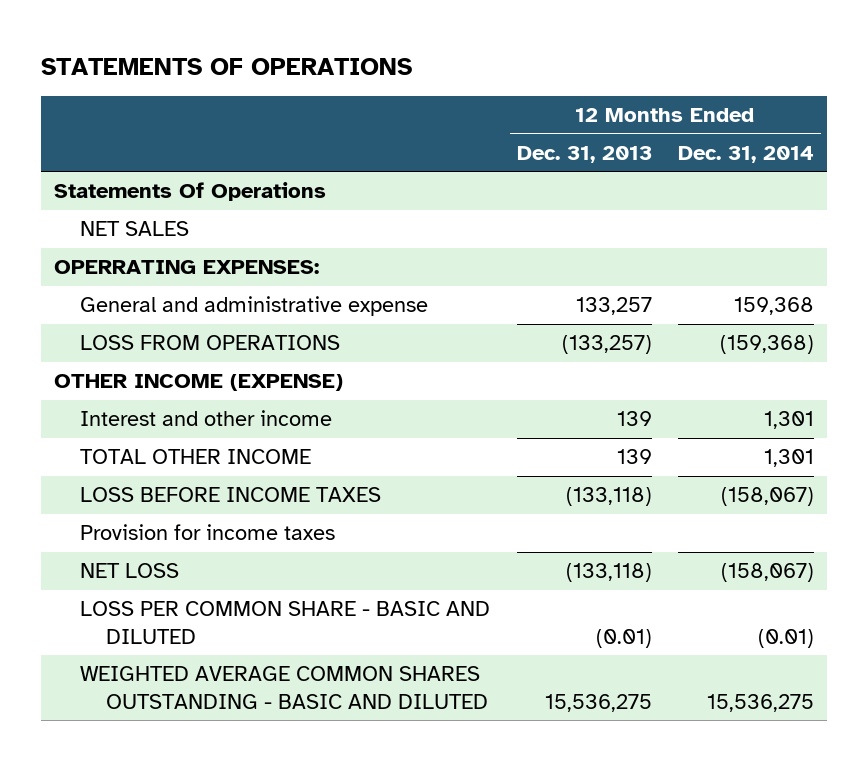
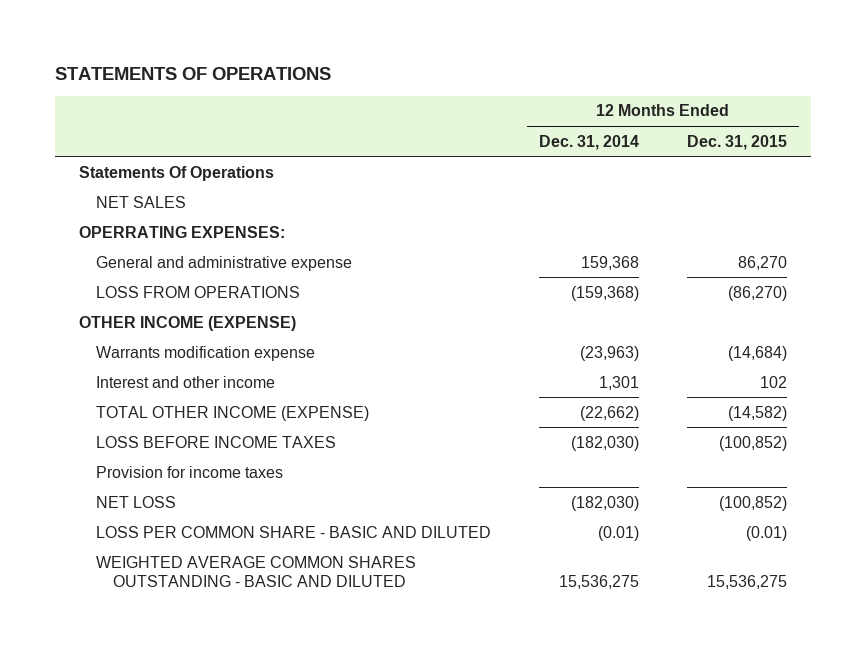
[516,145,652,163] Dec. 31, 2013 -> none
none -> [687,134,788,150] Dec. 31, 2015
none -> [95,345,315,361] Warrants modification expense
[80,449,312,465] TOTAL OTHER INCOME -> [95,405,369,421] TOTAL OTHER INCOME (EXPENSE)
[764,449,815,468] 1,301 -> [579,405,639,421] (22,662)
[721,487,815,507] (158,067) -> [570,435,639,451] (182,030)
[721,563,815,583] (158,067) -> [570,495,639,511] (182,030)

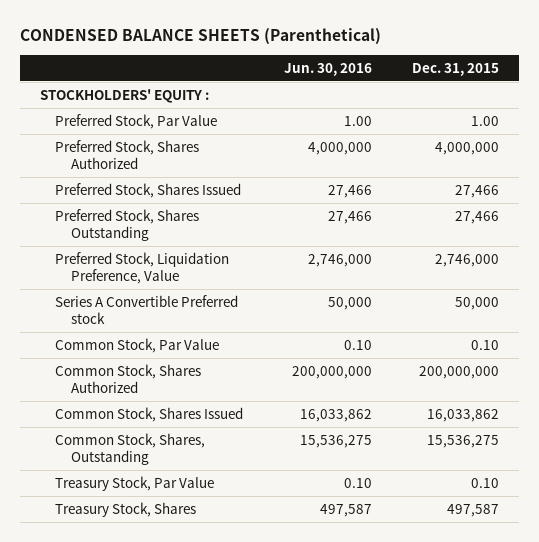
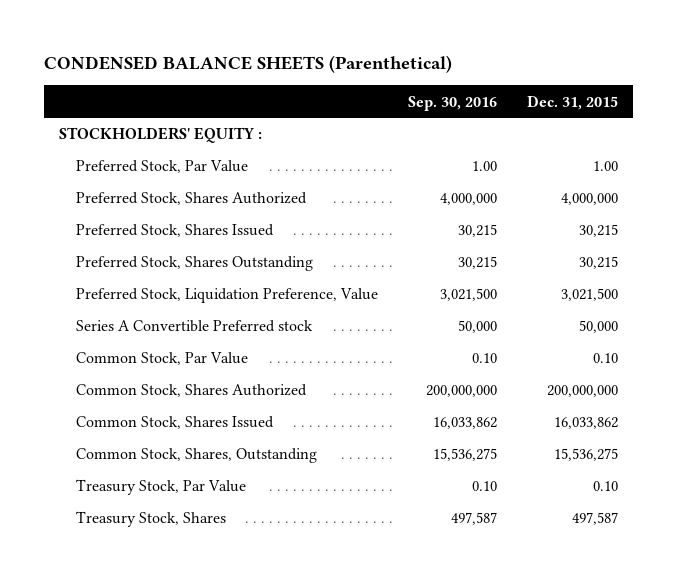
[283,62,372,76] Jun. 30, 2016 -> none
none -> [408,95,498,111] Sep. 30, 2016
[454,185,499,199] 27,466 -> [579,224,619,238] 30,215
[454,211,499,225] 27,466 -> [579,256,619,270] 30,215
[434,254,499,268] 2,746,000 -> [561,288,619,302] 3,021,500

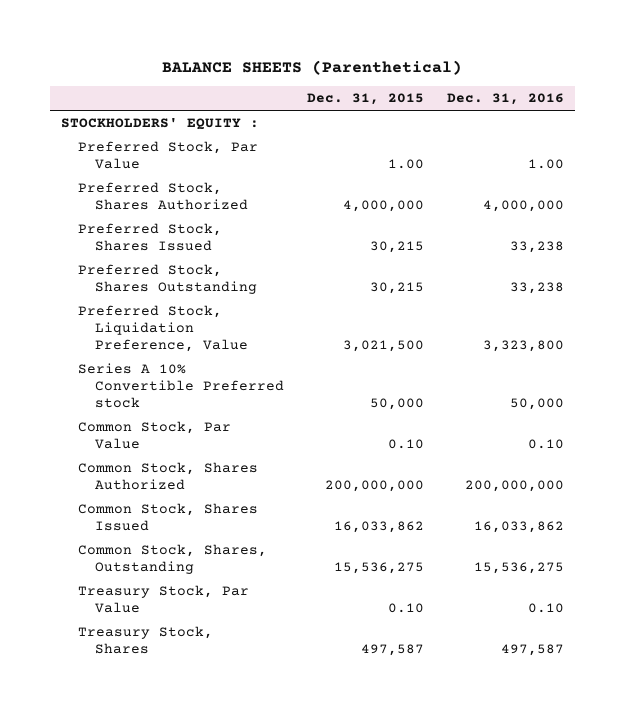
[44,55,453,74] CONDENSED BALANCE SHEETS (Parenthetical) -> [162,59,463,75] BALANCE SHEETS (Parenthetical)
[408,95,498,111] Sep. 30, 2016 -> none
none -> [446,93,564,106] Dec. 31, 2016
[76,320,314,333] Series A Convertible Preferred stock -> [78,363,285,408] Series A 10% Convertible Preferred stock

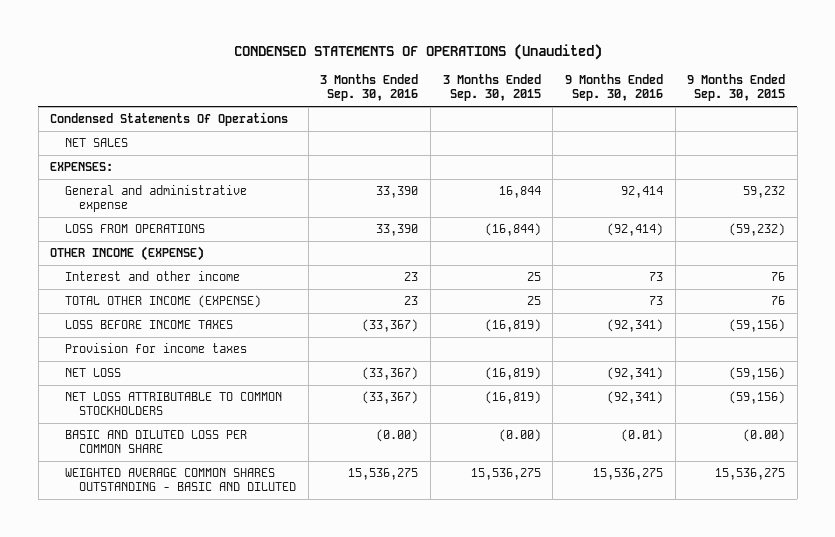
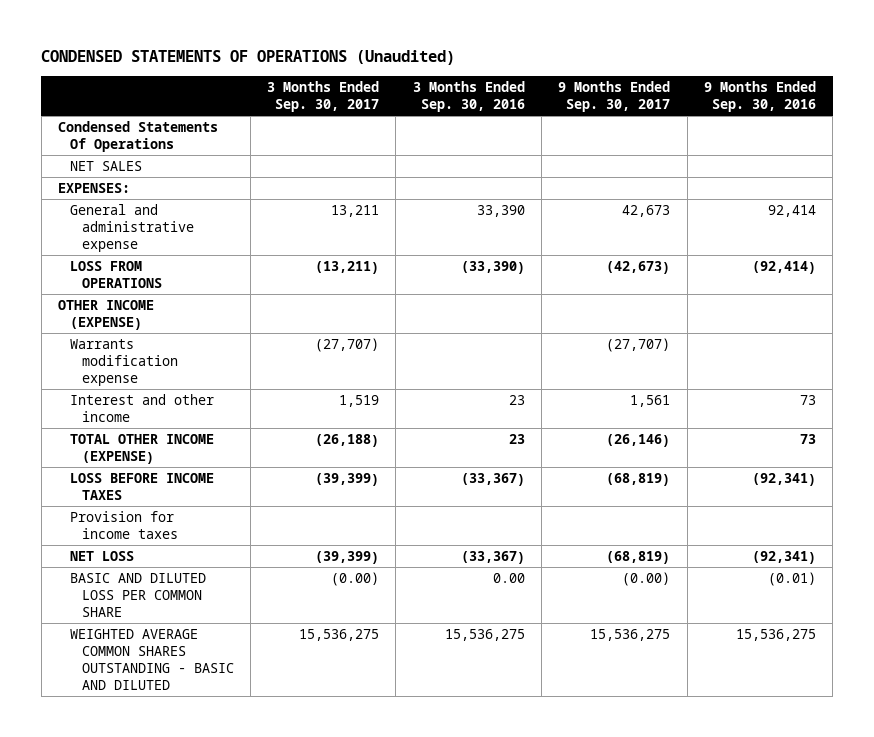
[442,73,541,102] 3 Months Ended Sep. 30, 2015 -> none
[687,73,786,102] 9 Months Ended Sep. 30, 2015 -> none
none -> [267,80,380,113] 3 Months Ended Sep. 30, 2017
none -> [558,80,671,113] 9 Months Ended Sep. 30, 2017
[376,223,419,236] 33,390 -> [460,260,525,274] (33,390)
none -> [69,338,178,387] Warrants modification expense
[64,391,282,416] NET LOSS ATTRIBUTABLE TO COMMON STOCKHOLDERS -> none
[376,428,419,442] (0.00) -> [492,572,525,583] 0.00

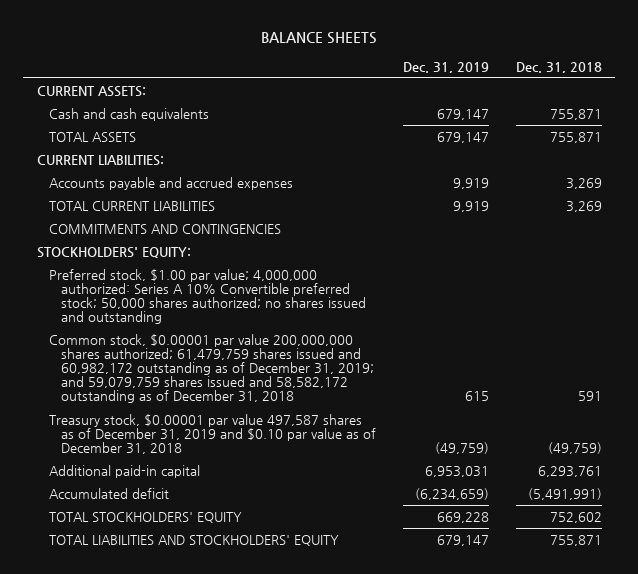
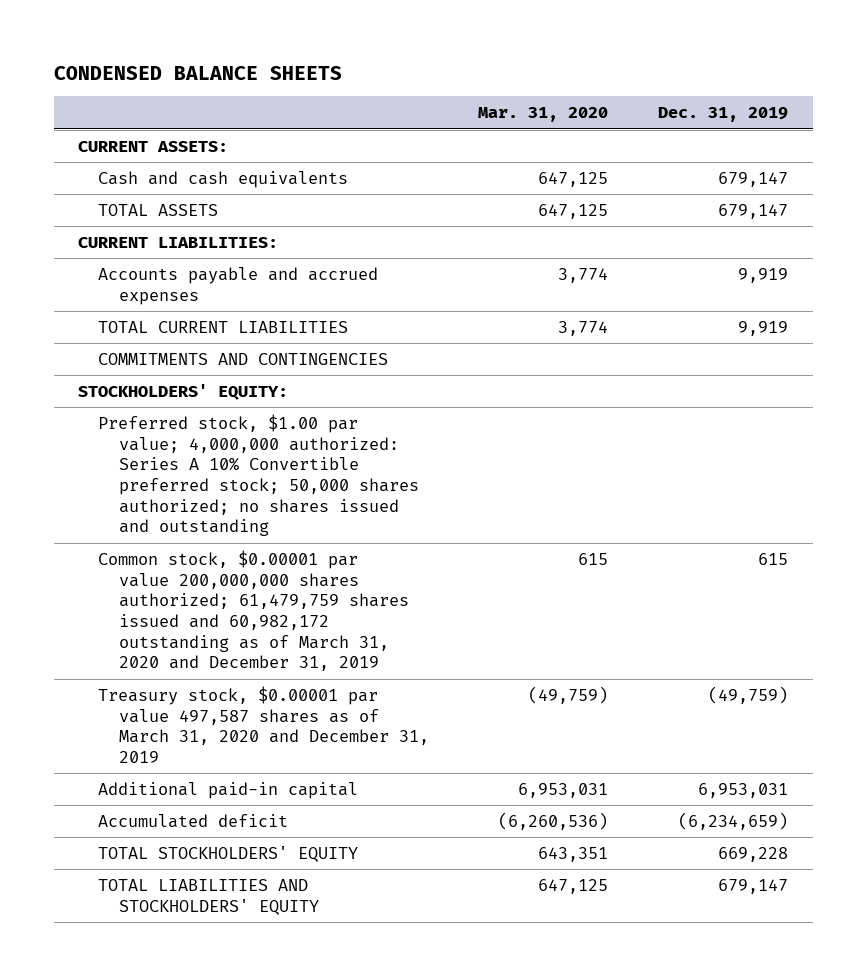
[261,32,378,45] BALANCE SHEETS -> [53,65,342,80] CONDENSED BALANCE SHEETS
[515,61,602,73] Dec. 31, 2018 -> none
none -> [478,107,609,123] Mar. 31, 2020
[48,333,374,404] Common stock, $0.00001 par value 200,000,000 shares authorized; 61,479,759 shares issued and 60,982,172 outstanding as of December 31, 2019; and 59,079,759 shares issued and 58,582,172 outstanding as of December 31, 2018 -> [98,550,409,672] Common stock, $0.00001 par value 200,000,000 shares authorized; 61,479,759 shares issued and 60,982,172 outstanding as of March 31, 2020 and December 31, 2019
[48,413,376,455] Treasury stock, $0.00001 par value 497,587 shares as of December 31, 2019 and $0.10 par value as of December 31, 2018 -> [98,686,429,764] Treasury stock, $0.00001 par value 497,587 shares as of March 31, 2020 and December 31, 2019

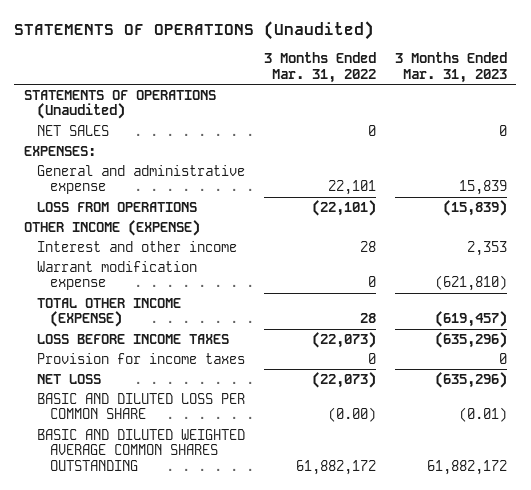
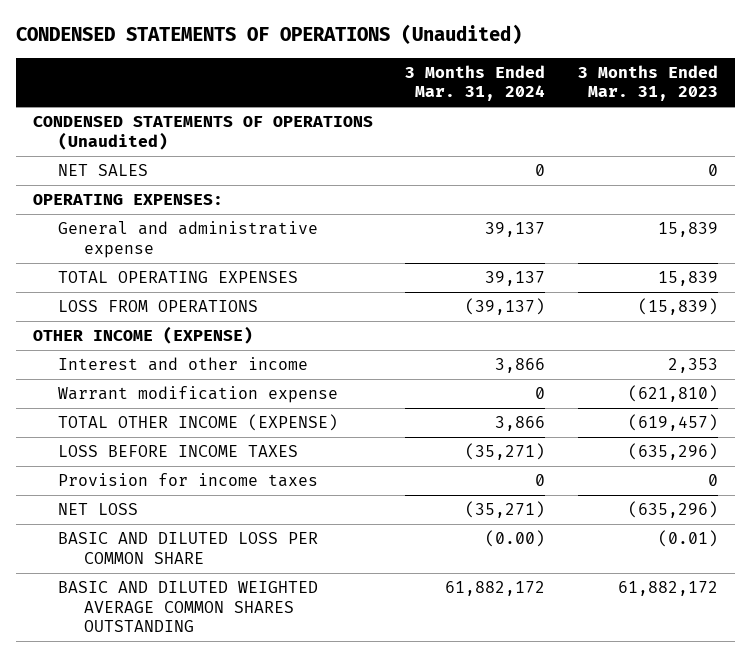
[14,21,375,41] STATEMENTS OF OPERATIONS (Unaudited) -> [16,24,523,45] CONDENSED STATEMENTS OF OPERATIONS (Unaudited)
[263,52,376,84] 3 Months Ended Mar. 31, 2022 -> none
none -> [405,64,546,102] 3 Months Ended Mar. 31, 2024
[23,89,216,120] STATEMENTS OF OPERATIONS (Unaudited) -> [32,116,373,150] CONDENSED STATEMENTS OF OPERATIONS (Unaudited)
[23,145,96,156] EXPENSES: -> [32,194,223,206] OPERATING EXPENSES:
none -> [58,271,299,284] TOTAL OPERATING EXPENSES

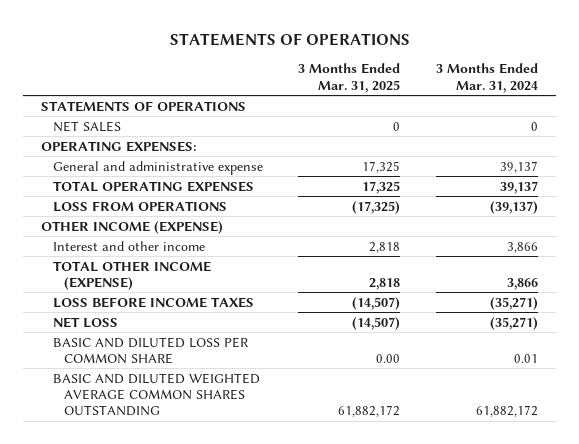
[16,24,523,45] CONDENSED STATEMENTS OF OPERATIONS (Unaudited) -> [169,32,410,46] STATEMENTS OF OPERATIONS
[578,64,719,102] 3 Months Ended Mar. 31, 2023 -> none
none -> [298,63,401,93] 3 Months Ended Mar. 31, 2025
[32,116,373,150] CONDENSED STATEMENTS OF OPERATIONS (Unaudited) -> [40,100,246,112] STATEMENTS OF OPERATIONS
[58,386,339,404] Warrant modification expense -> none
[58,473,319,488] Provision for income taxes -> none
[485,530,546,548] (0.00) -> [514,353,539,363] 0.01

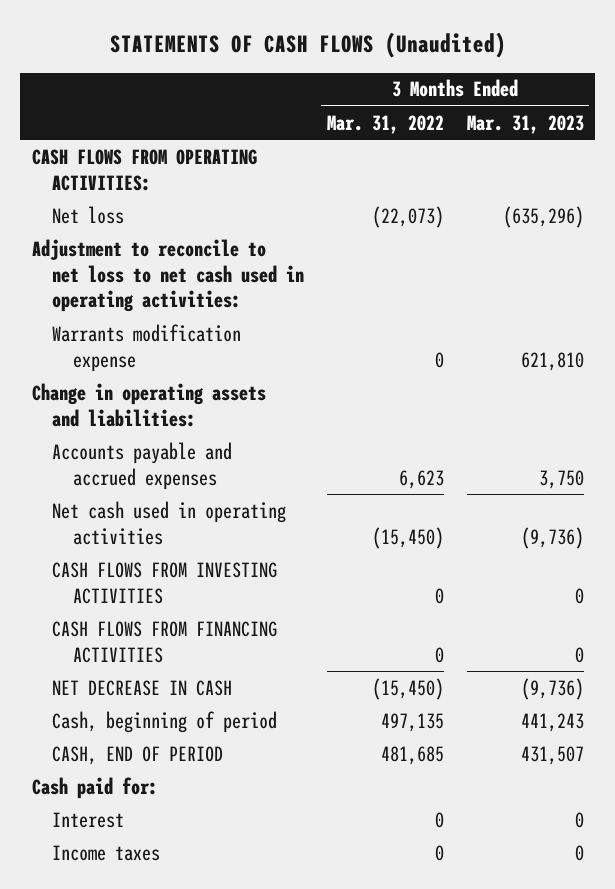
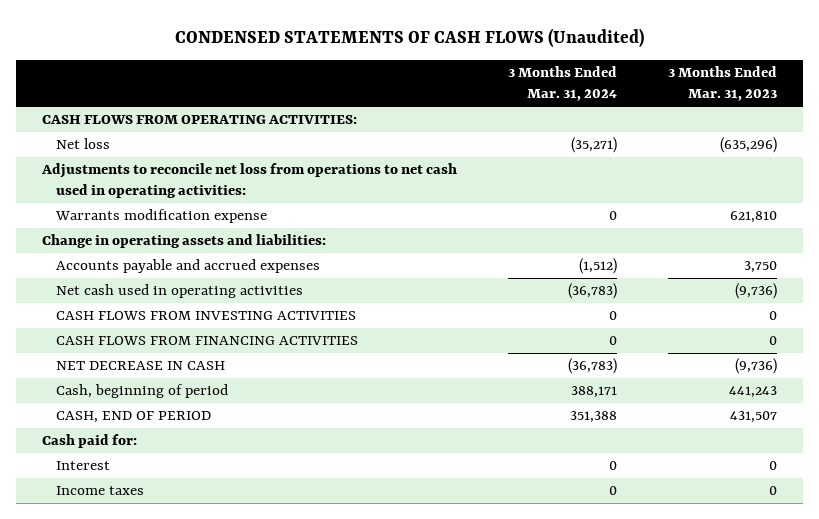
[109,32,506,59] STATEMENTS OF CASH FLOWS (Unaudited) -> [174,27,644,47] CONDENSED STATEMENTS OF CASH FLOWS (Unaudited)
[326,114,444,134] Mar. 31, 2022 -> none
none -> [508,66,618,102] 3 Months Ended Mar. 31, 2024
[31,238,305,313] Adjustment to reconcile to net loss to net cash used in operating activities: -> [40,163,457,199] Adjustments to reconcile net loss from operations to net cash used in operating activities:

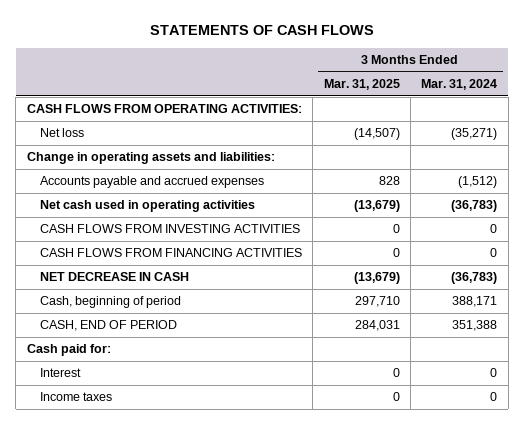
[174,27,644,47] CONDENSED STATEMENTS OF CASH FLOWS (Unaudited) -> [149,25,374,36] STATEMENTS OF CASH FLOWS
[668,66,778,102] 3 Months Ended Mar. 31, 2023 -> none
none -> [323,79,400,91] Mar. 31, 2025
[40,163,457,199] Adjustments to reconcile net loss from operations to net cash used in operating activities: -> none
[54,209,267,224] Warrants modification expense -> none

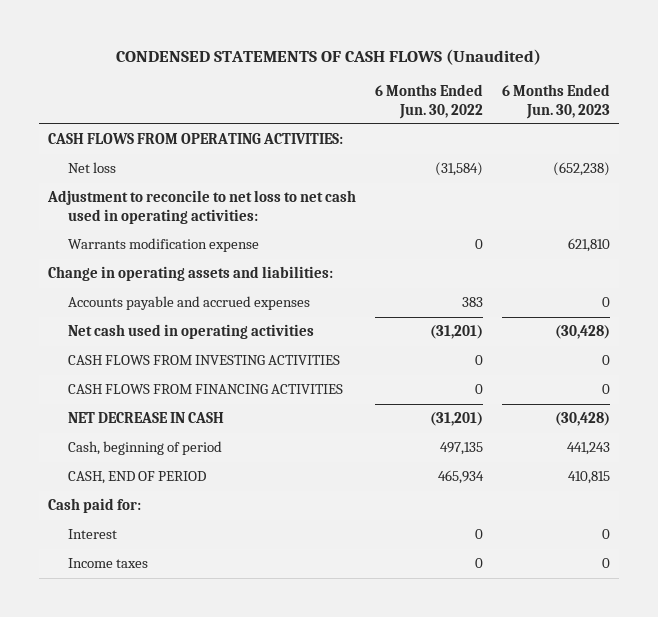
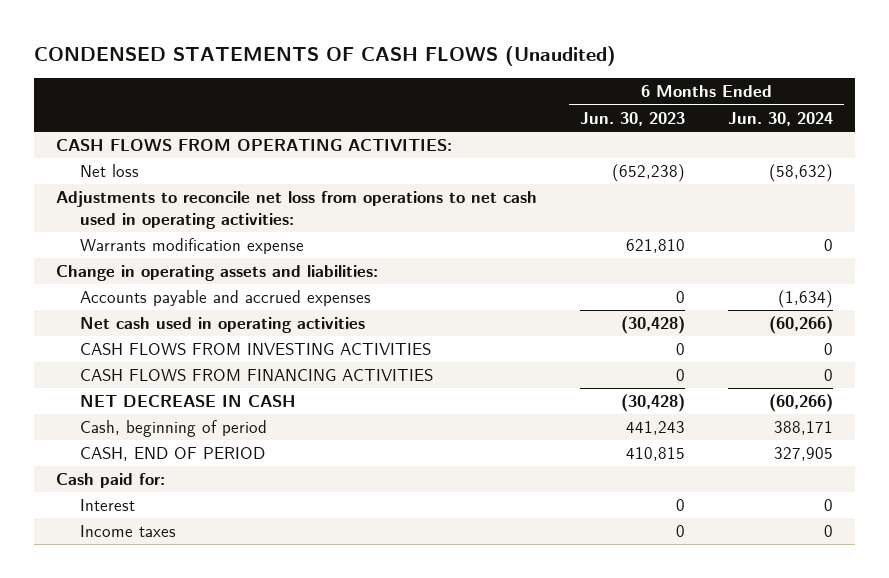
[374,84,483,119] 6 Months Ended Jun. 30, 2022 -> none
none -> [728,111,834,126] Jun. 30, 2024
[47,190,357,224] Adjustment to reconcile to net loss to net cash used in operating activities: -> [55,191,537,229] Adjustments to reconcile net loss from operations to net cash used in operating activities:

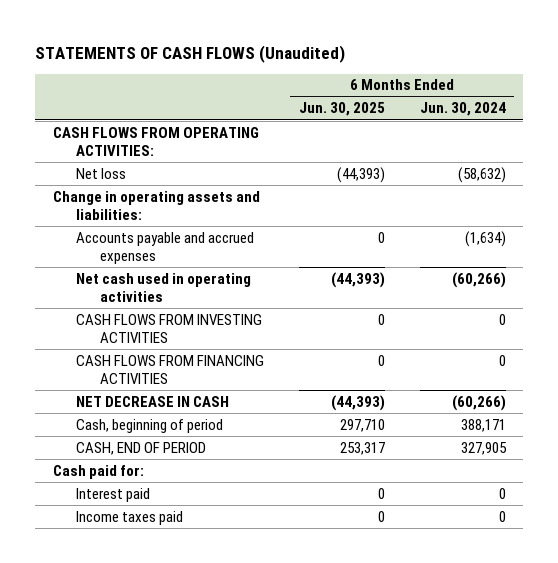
[34,45,617,66] CONDENSED STATEMENTS OF CASH FLOWS (Unaudited) -> [35,44,346,63] STATEMENTS OF CASH FLOWS (Unaudited)
[579,111,685,126] Jun. 30, 2023 -> none
none -> [299,102,386,117] Jun. 30, 2025
[55,191,537,229] Adjustments to reconcile net loss from operations to net cash used in operating activities: -> none
[80,238,305,255] Warrants modification expense -> none
[80,499,136,512] Interest -> [76,487,151,502] Interest paid
[80,525,177,538] Income taxes -> [76,510,184,525] Income taxes paid

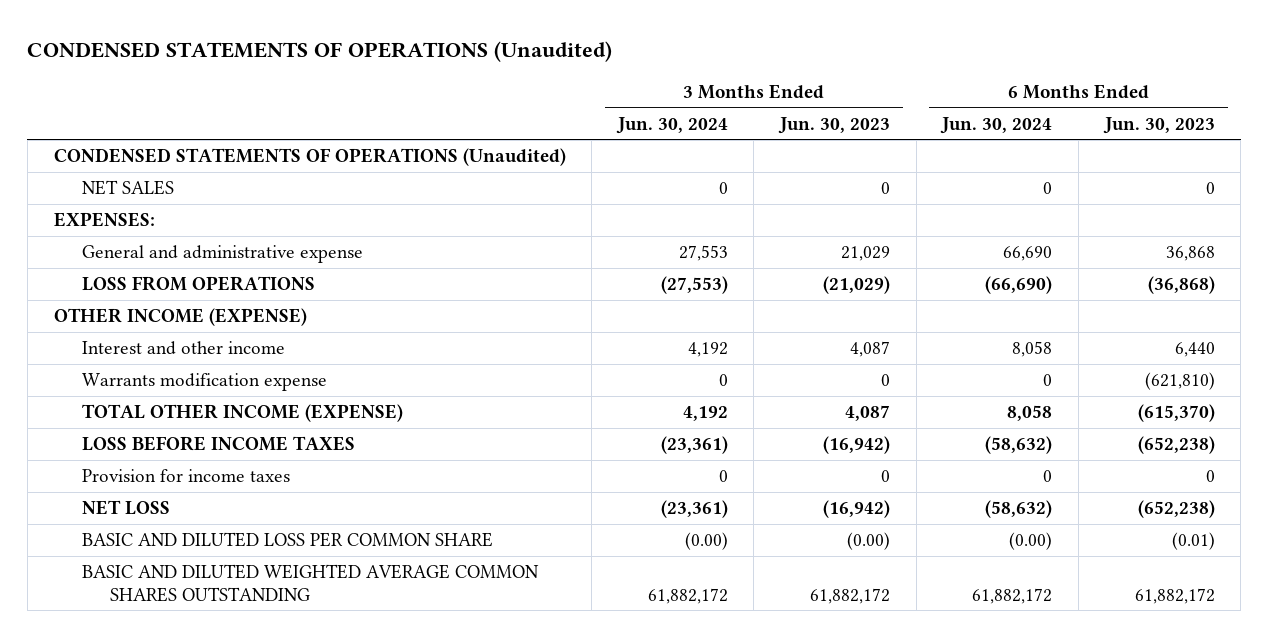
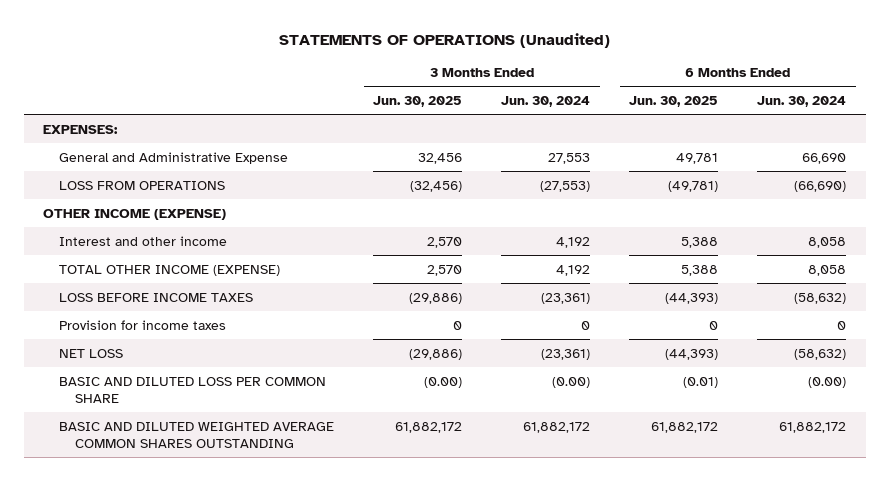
[27,41,613,63] CONDENSED STATEMENTS OF OPERATIONS (Unaudited) -> [278,32,610,48] STATEMENTS OF OPERATIONS (Unaudited)
[778,116,891,134] Jun. 30, 2023 -> none
[1102,116,1215,134] Jun. 30, 2023 -> none
none -> [373,95,463,107] Jun. 30, 2025
none -> [629,95,719,107] Jun. 30, 2025
[53,147,566,166] CONDENSED STATEMENTS OF OPERATIONS (Unaudited) -> none
[81,179,174,195] NET SALES -> none
[81,244,363,263] General and administrative expense -> [59,151,289,164] General and Administrative Expense
[81,372,327,391] Warrants modification expense -> none

